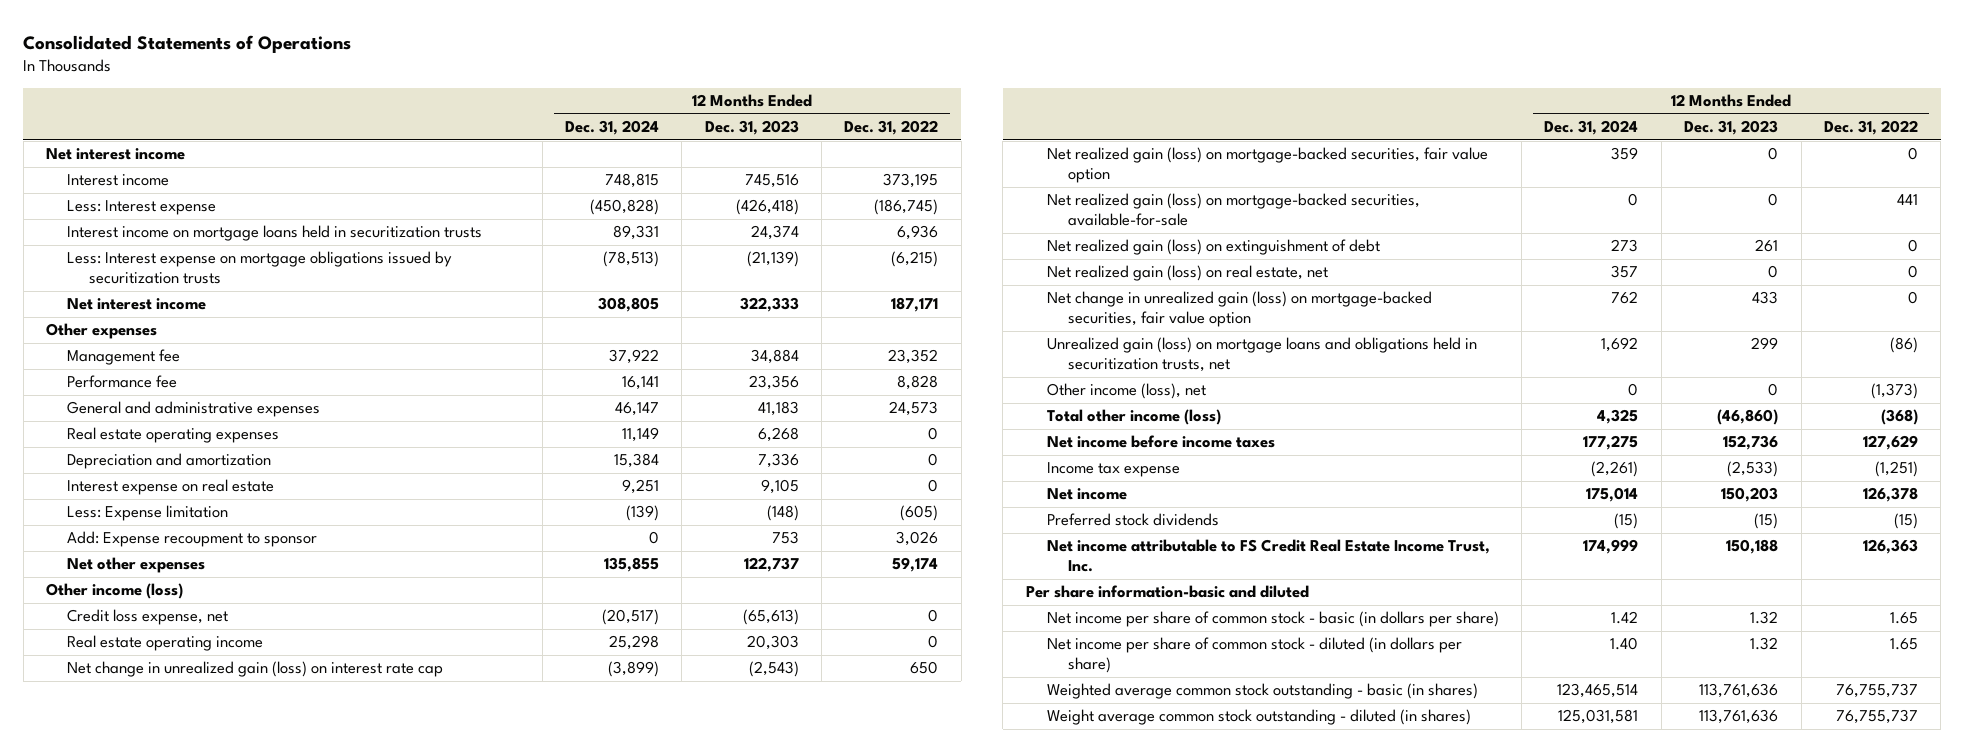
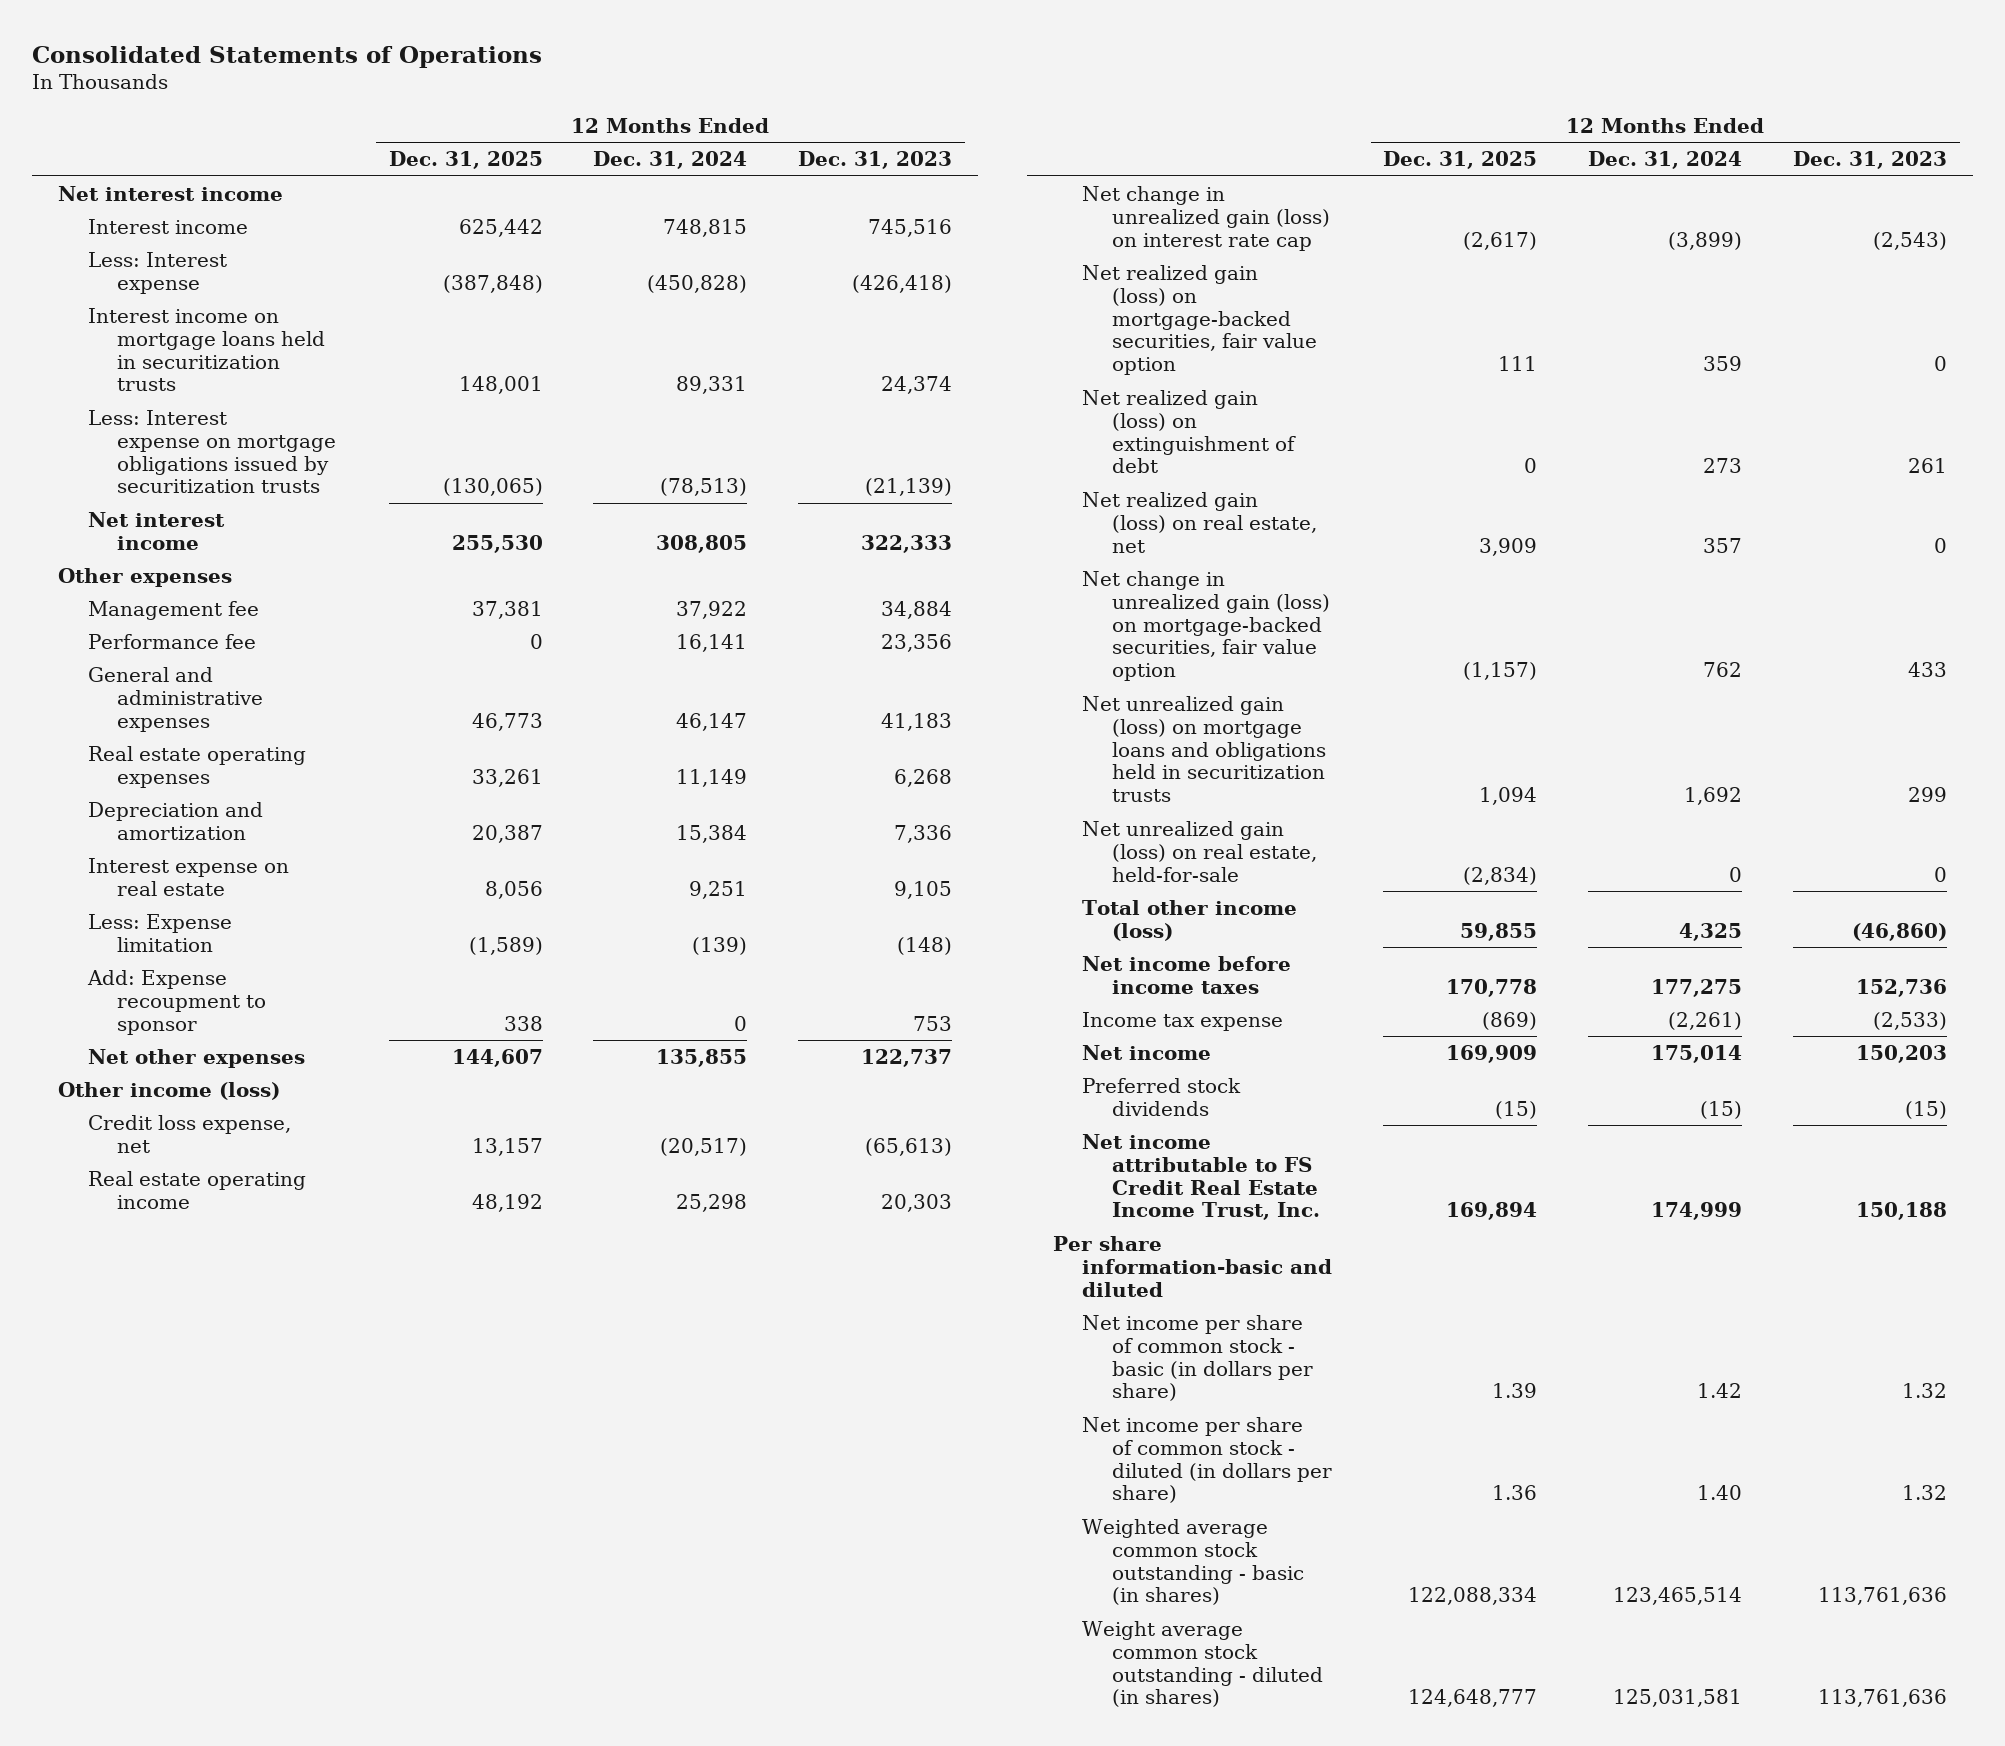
[844,120,939,136] Dec. 31, 2022 -> none
none -> [388,151,543,170] Dec. 31, 2025
[1046,193,1420,227] Net realized gain (loss) on mortgage-backed securities, available-for-sale -> none
[1046,383,1206,400] Other income (loss), net -> none
[1046,337,1477,373] Unrealized gain (loss) on mortgage loans and obligations held in securitization trusts, net -> [1082,695,1327,803] Net unrealized gain (loss) on mortgage loans and obligations held in securitization trusts
none -> [1082,820,1318,882] Net unrealized gain (loss) on real estate, held-for-sale

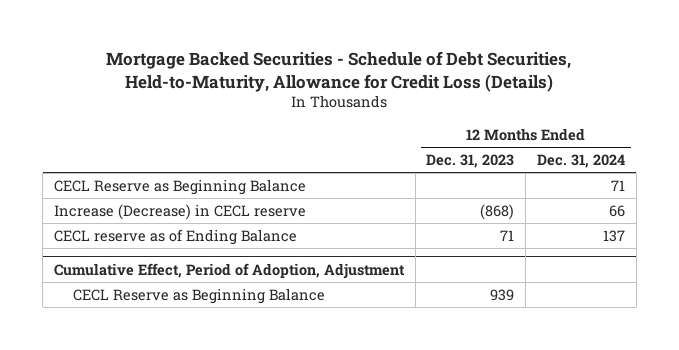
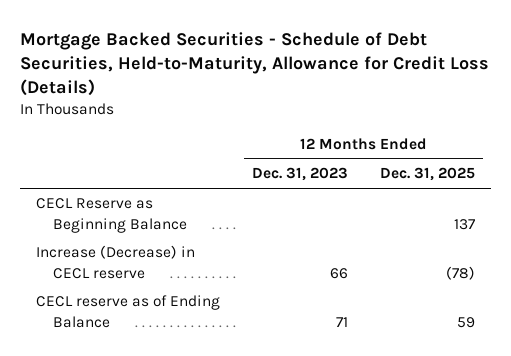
[537,153,626,168] Dec. 31, 2024 -> none
none -> [380,167,476,182] Dec. 31, 2025
[480,203,515,220] (868) -> [330,267,349,279] 66
[53,262,405,279] Cumulative Effect, Period of Adoption, Adjustment -> none
[73,287,326,304] CECL Reserve as Beginning Balance -> none

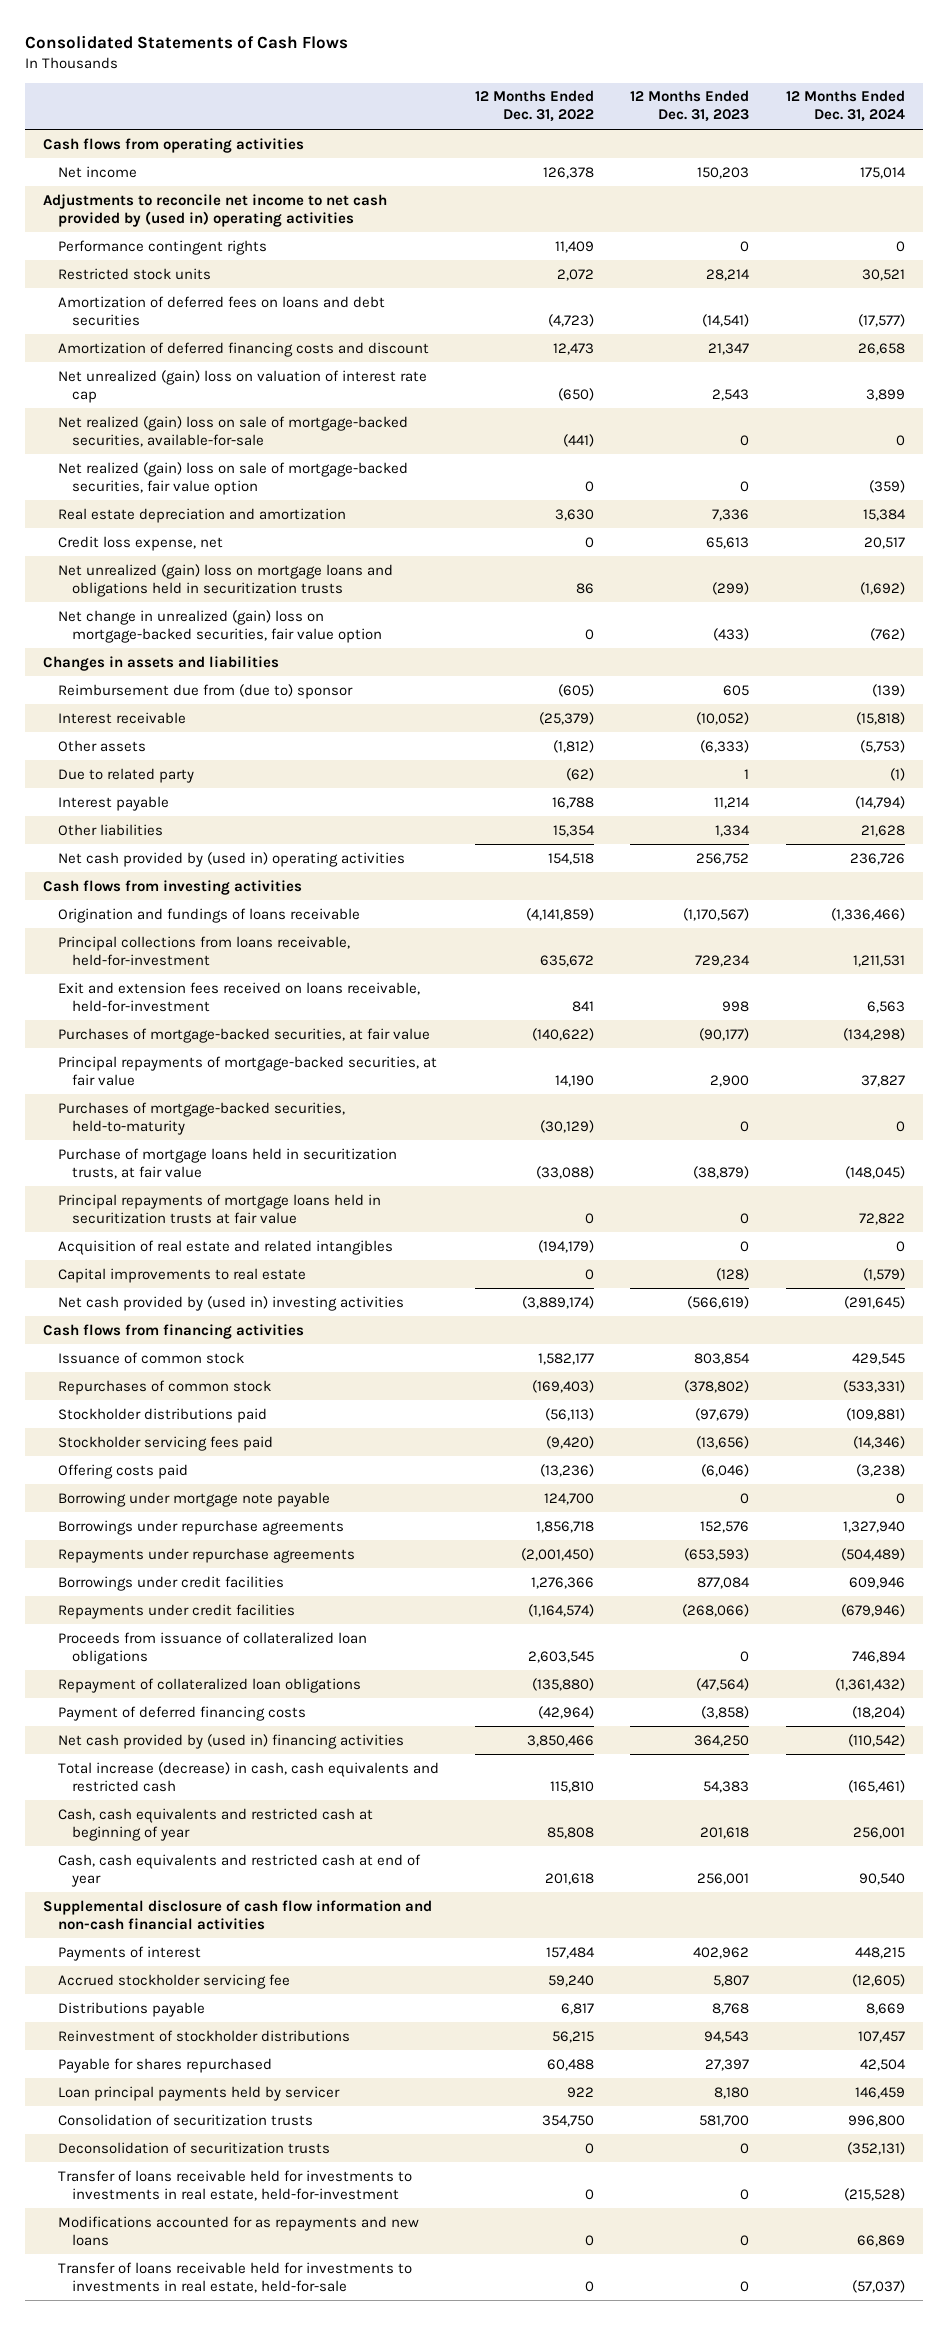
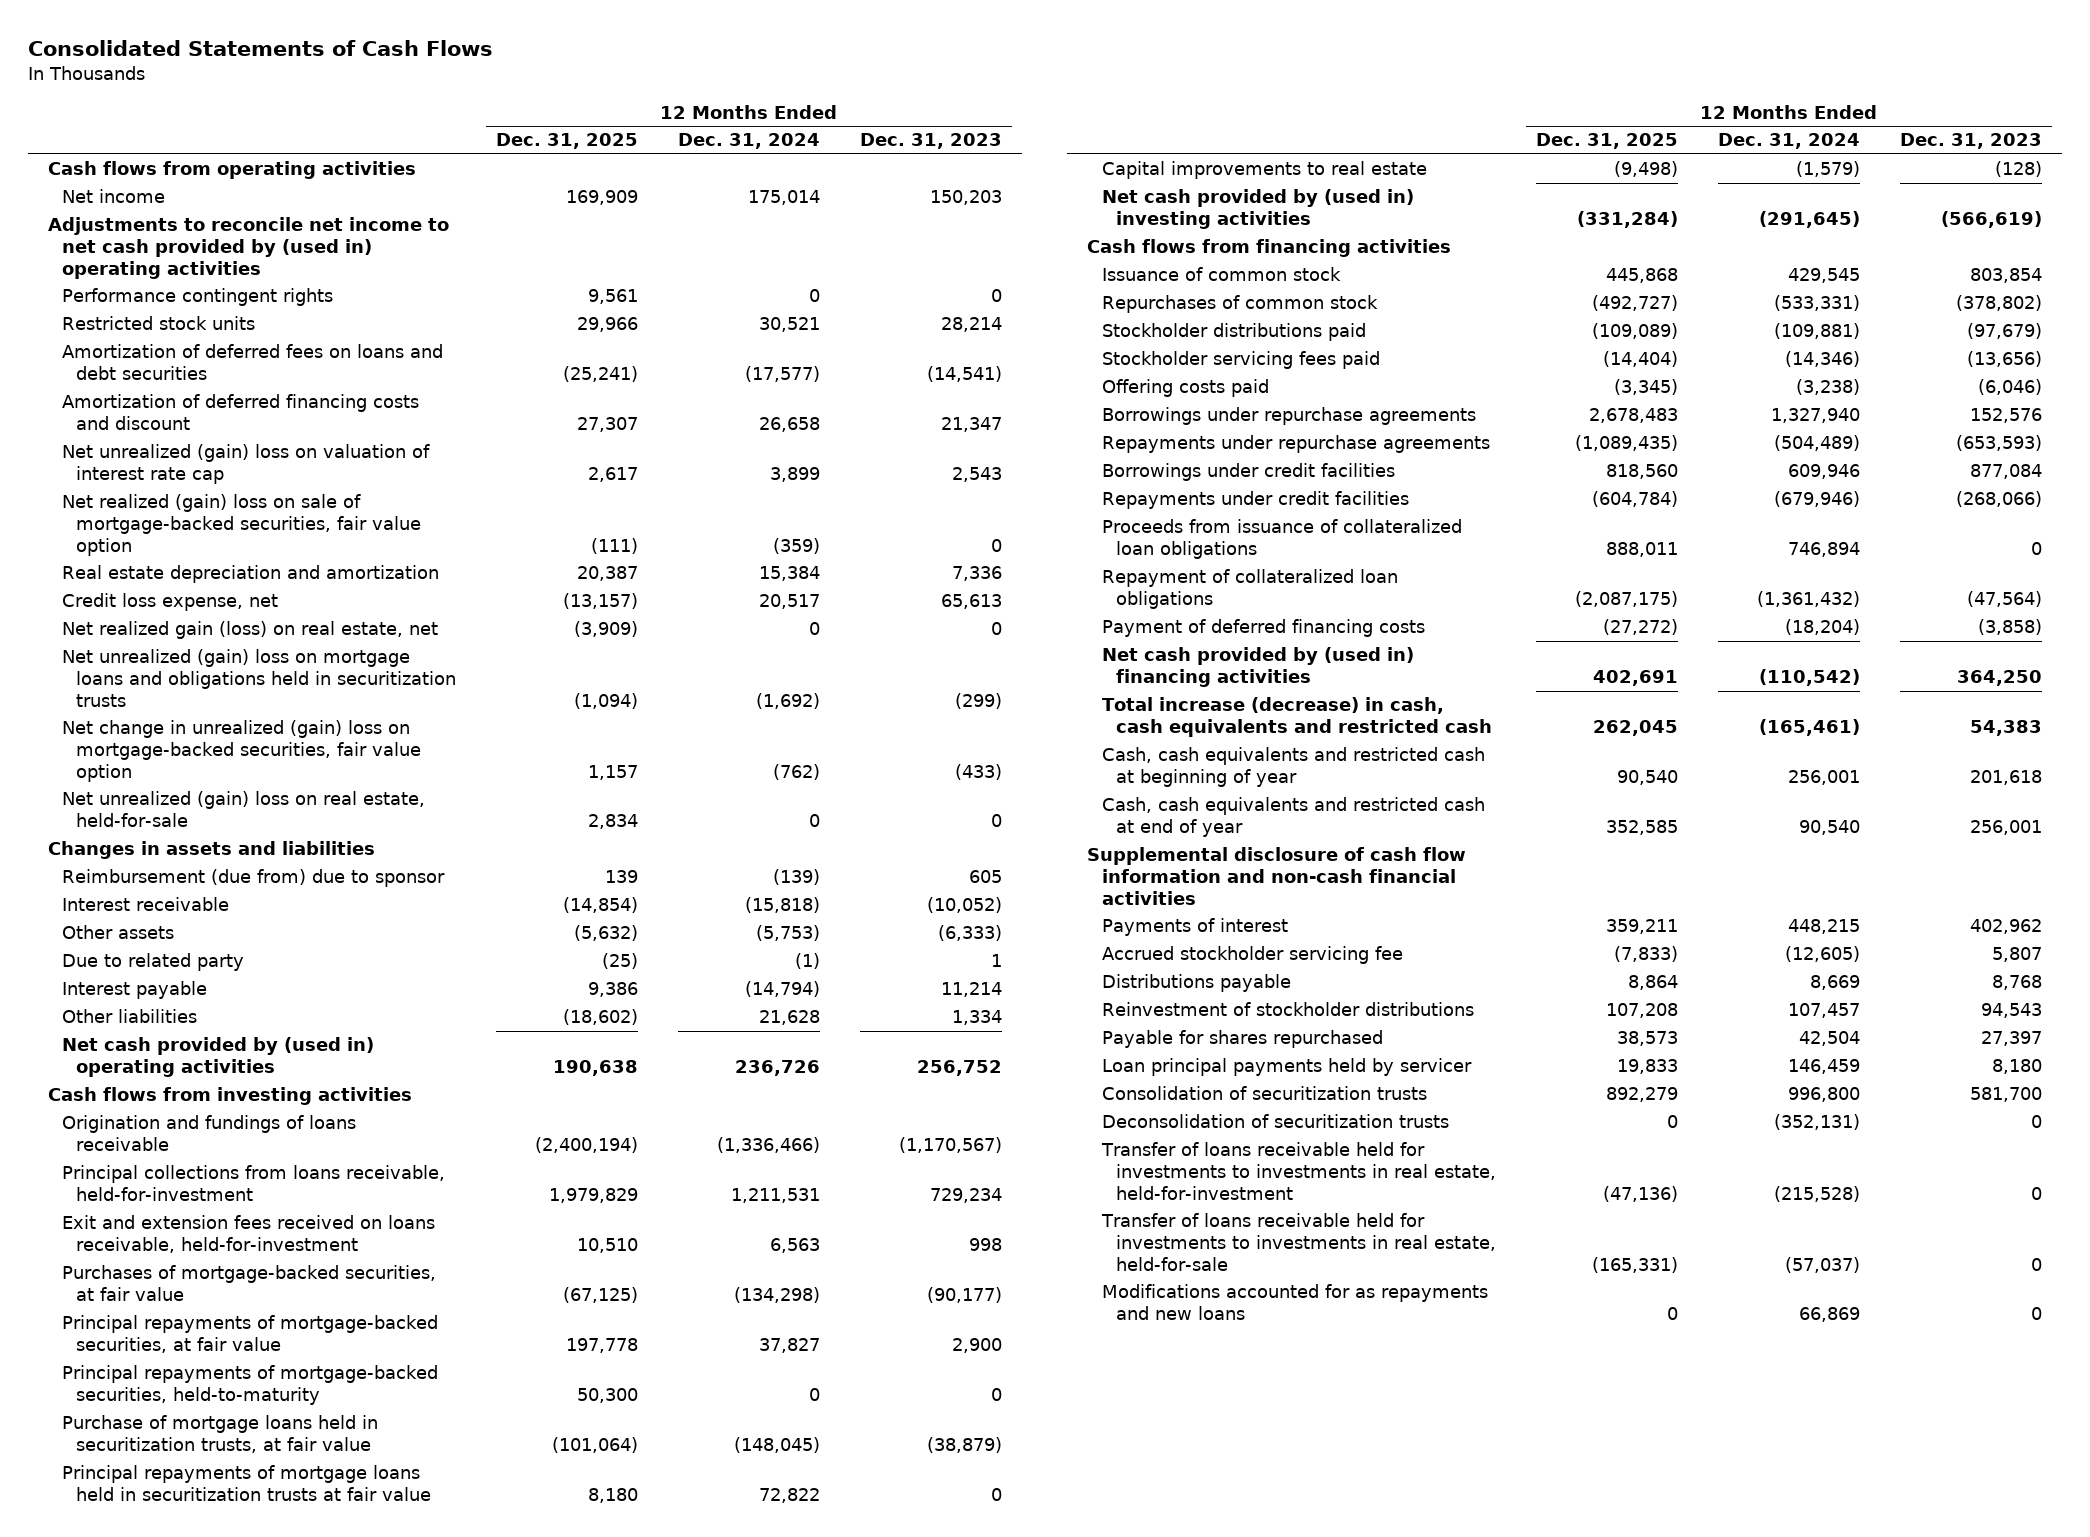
[475,90,595,123] 12 Months Ended Dec. 31, 2022 -> none
none -> [496,133,639,150] Dec. 31, 2025
[57,415,408,447] Net realized (gain) loss on sale of mortgage-backed securities, available-for-sale -> none
none -> [62,621,439,640] Net realized gain (loss) on real estate, net
none -> [62,791,426,828] Net unrealized (gain) loss on real estate, held-for-sale
[57,683,353,699] Reimbursement due from (due to) sponsor -> [62,869,446,888] Reimbursement (due from) due to sponsor
[57,1101,345,1135] Purchases of mortgage-backed securities, held-to-maturity -> [62,1365,439,1406] Principal repayments of mortgage-backed securities, held-to-maturity
[57,1239,393,1255] Acquisition of real estate and related intangibles -> none
[57,1491,330,1507] Borrowing under mortgage note payable -> none
[57,2215,419,2246] Modifications accounted for as repayments and new loans -> [1101,1284,1488,1321] Modifications accounted for as repayments and new loans

